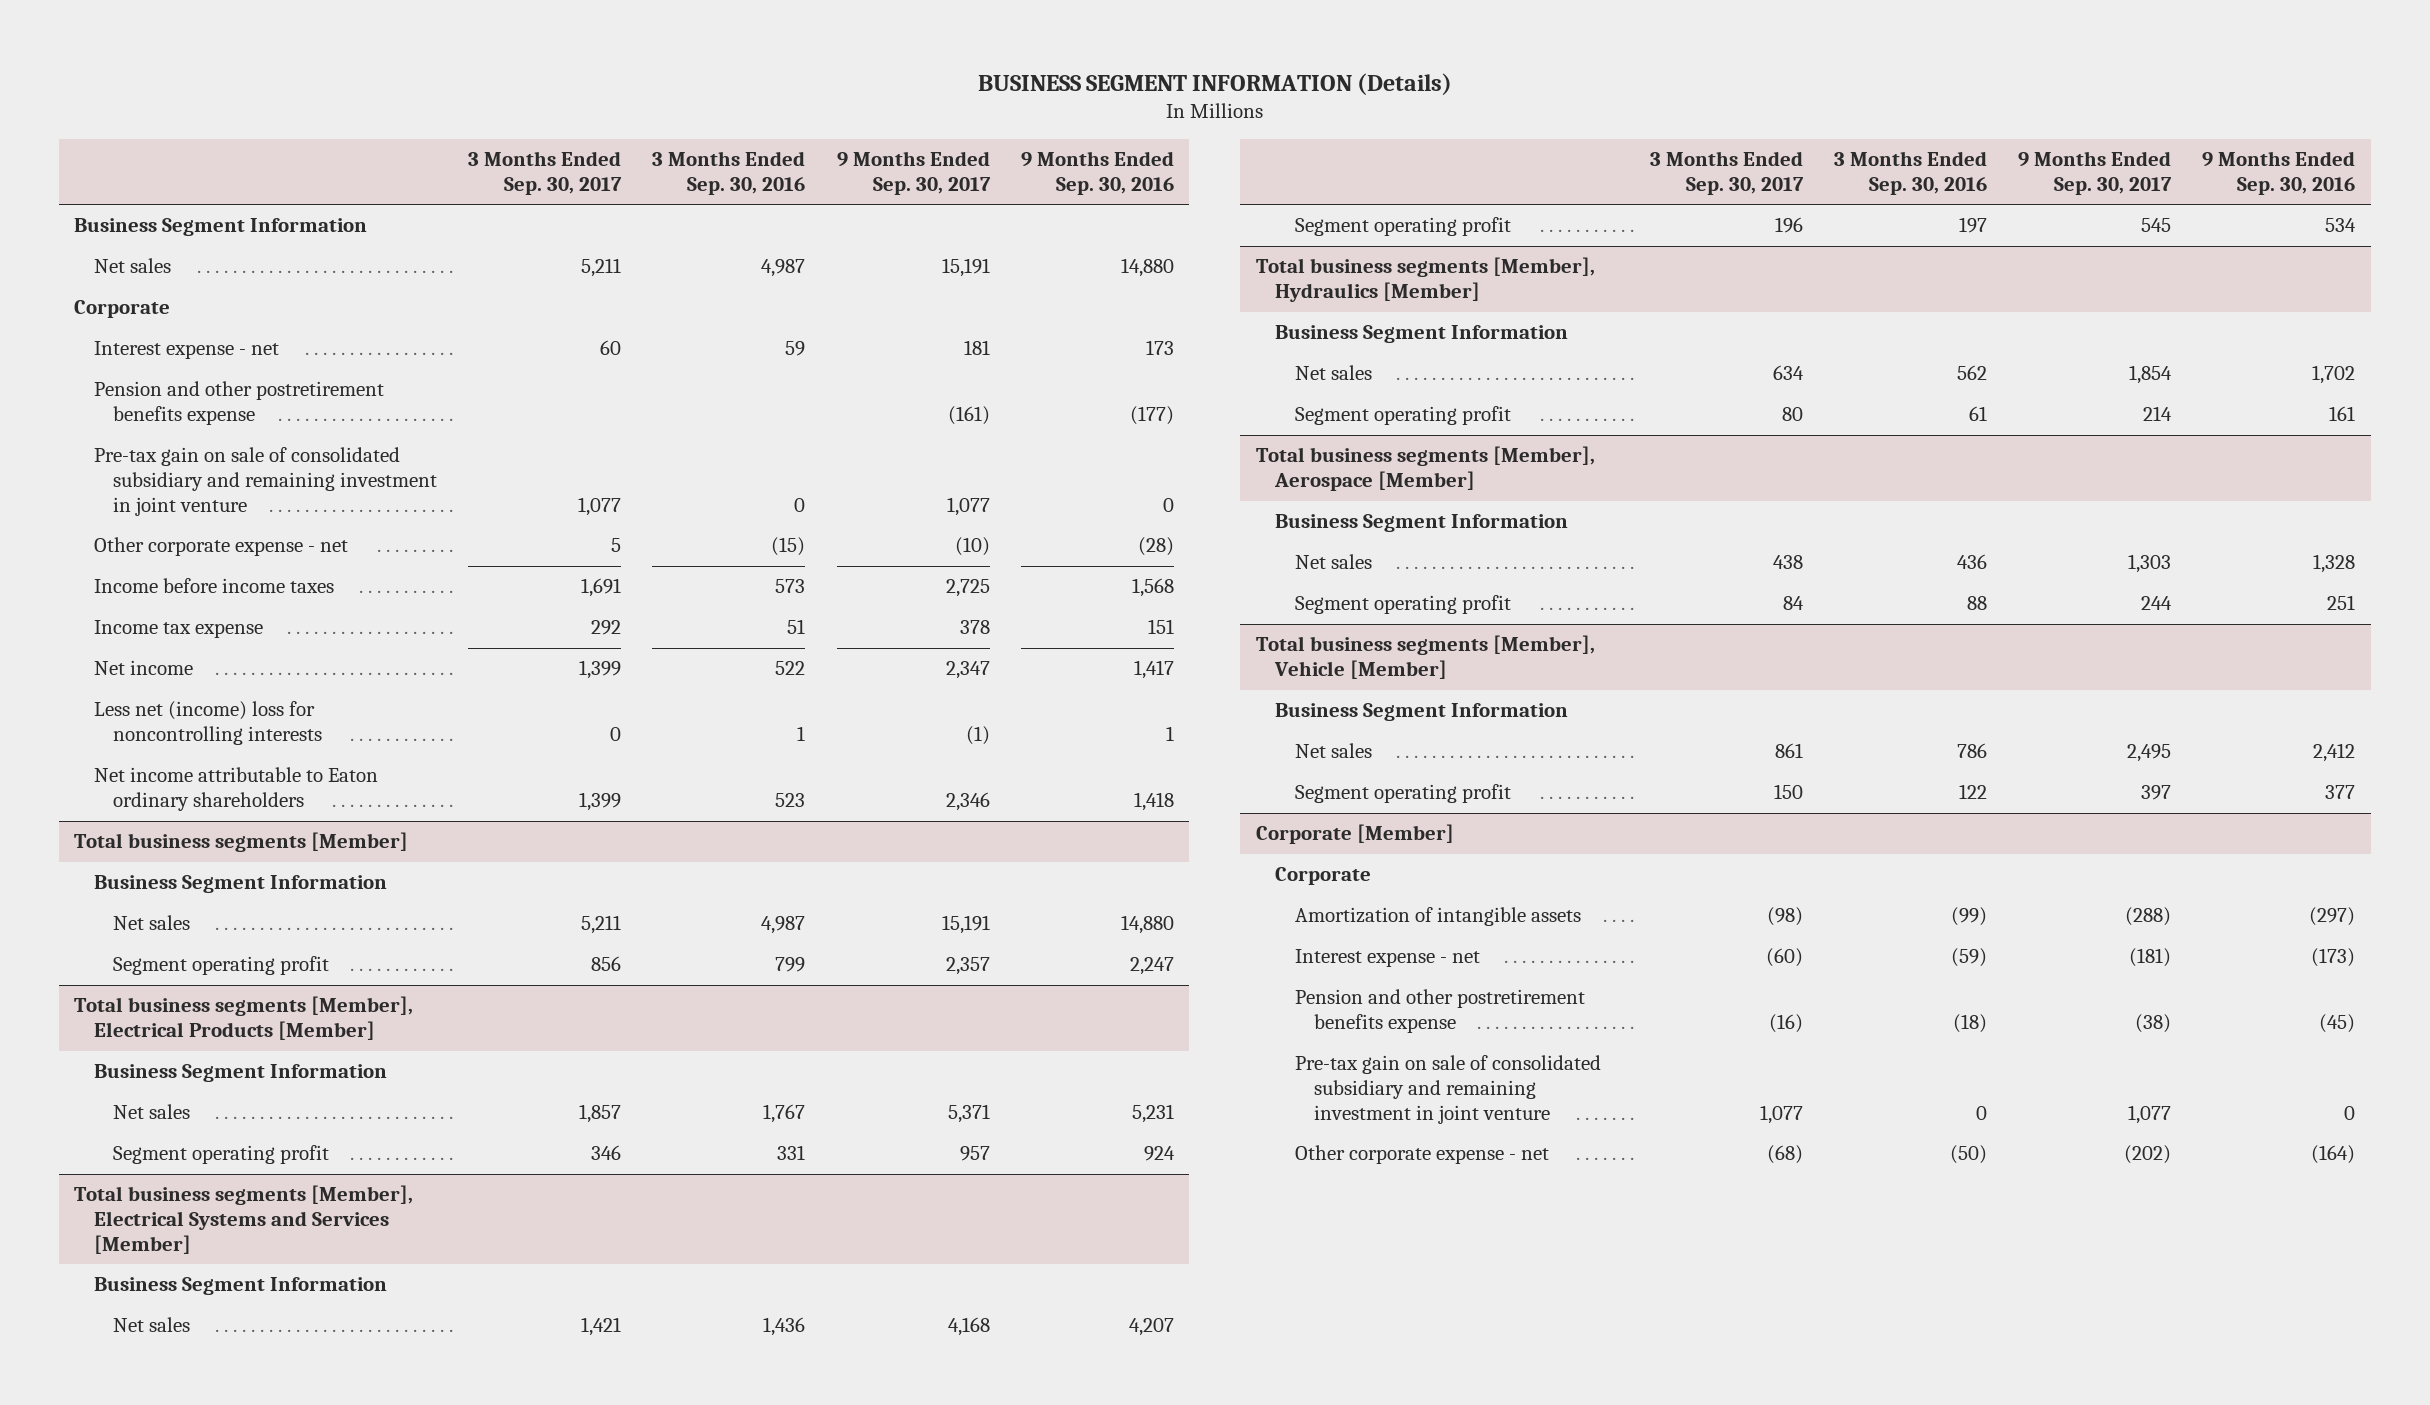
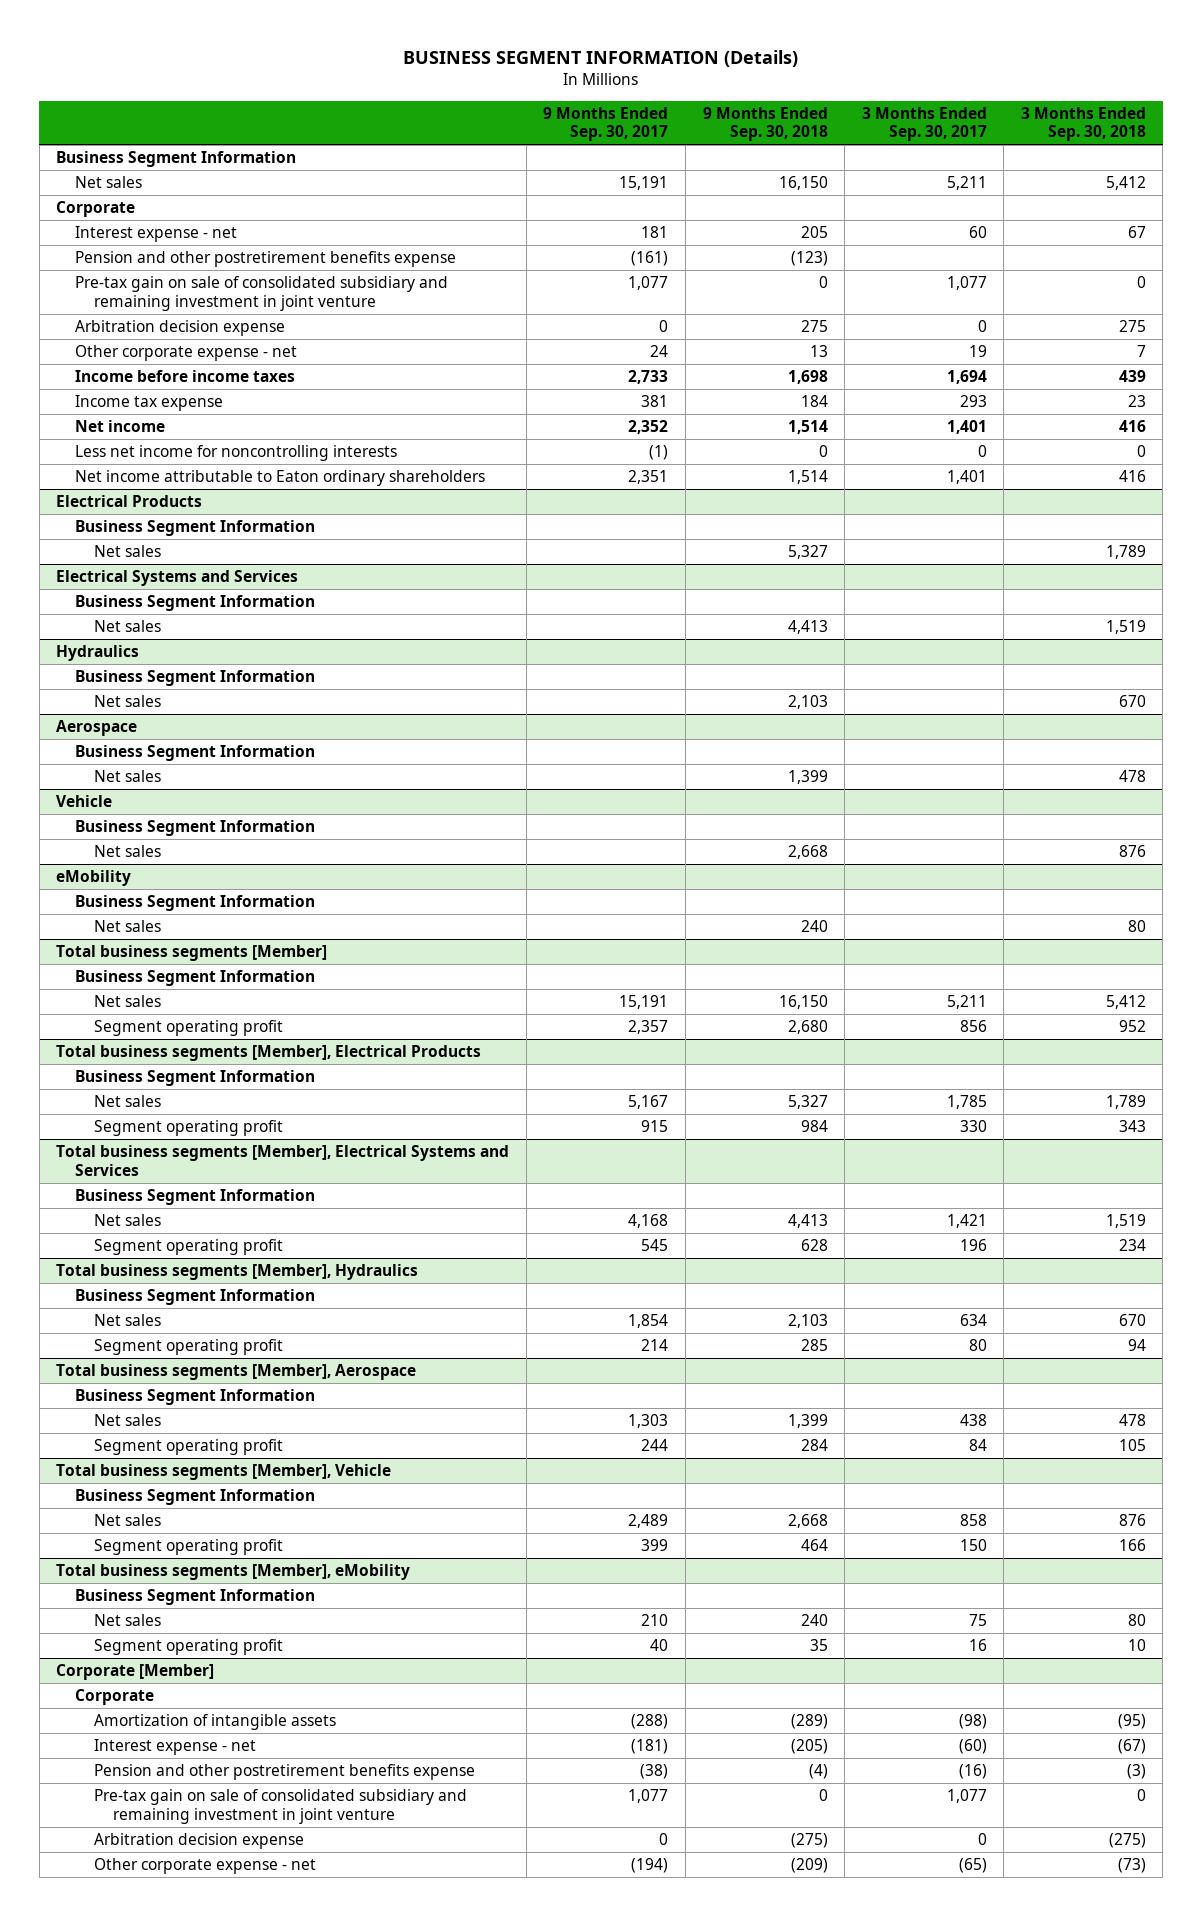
[652,151,806,195] 3 Months Ended Sep. 30, 2016 -> none
[1020,151,1174,195] 9 Months Ended Sep. 30, 2016 -> none
none -> [702,106,828,142] 9 Months Ended Sep. 30, 2018
none -> [1020,106,1146,142] 3 Months Ended Sep. 30, 2018
none -> [75,320,286,337] Arbitration decision expense
[611,538,622,553] 5 -> [968,345,987,358] 19
[954,537,990,557] (10) -> [650,345,669,358] 24
[581,578,622,598] 1,691 -> [946,370,987,385] 1,694
[945,579,990,598] 2,725 -> [628,370,669,385] 2,733
[591,620,622,636] 292 -> [959,395,987,408] 293
[959,620,990,635] 378 -> [641,395,669,408] 381
[579,660,622,680] 1,399 -> [946,420,987,435] 1,401
[945,661,990,680] 2,347 -> [628,420,669,435] 2,352
[93,701,323,746] Less net (income) loss for noncontrolling interests -> [75,445,398,462] Less net income for noncontrolling interests
[579,792,622,812] 1,399 -> [946,470,987,485] 1,401
[945,792,990,812] 2,346 -> [628,470,669,485] 2,351
none -> [56,495,203,508] Electrical Products
none -> [75,520,316,537] Business Segment Information
none -> [94,545,162,558] Net sales
none -> [56,570,299,587] Electrical Systems and Services
none -> [75,595,316,612] Business Segment Information
none -> [94,620,162,633] Net sales
none -> [56,645,140,662] Hydraulics
none -> [75,670,316,687] Business Segment Information
none -> [94,695,162,708] Net sales
none -> [56,720,138,737] Aerospace
none -> [75,745,316,762] Business Segment Information
none -> [94,770,162,783] Net sales
none -> [56,795,113,808] Vehicle
none -> [75,820,316,837] Business Segment Information
none -> [94,845,162,858] Net sales
none -> [56,870,132,887] eMobility
none -> [75,895,316,912] Business Segment Information
none -> [94,920,162,933] Net sales
[74,996,414,1041] Total business segments [Member], Electrical Products [Member] -> [56,1045,482,1062] Total business segments [Member], Electrical Products
[579,1104,622,1124] 1,857 -> [946,1095,987,1110] 1,785
[947,1104,990,1124] 5,371 -> [628,1095,669,1110] 5,167
[591,1145,622,1161] 346 -> [959,1120,987,1133] 330
[959,1146,990,1162] 957 -> [641,1120,669,1133] 915
[74,1185,414,1254] Total business segments [Member], Electrical Systems and Services [Member] -> [56,1145,510,1176] Total business segments [Member], Electrical Systems and Services
[1256,257,1596,303] Total business segments [Member], Hydraulics [Member] -> [56,1264,419,1281] Total business segments [Member], Hydraulics
[1256,446,1596,492] Total business segments [Member], Aerospace [Member] -> [56,1364,417,1381] Total business segments [Member], Aerospace
[1256,635,1596,680] Total business segments [Member], Vehicle [Member] -> [56,1464,392,1481] Total business segments [Member], Vehicle
[1775,743,1804,759] 861 -> [959,1514,987,1527] 858
[2127,744,2172,763] 2,495 -> [628,1514,669,1529] 2,489
[2141,785,2172,801] 397 -> [641,1539,669,1552] 399
none -> [56,1564,411,1581] Total business segments [Member], eMobility
none -> [75,1589,316,1606] Business Segment Information
none -> [94,1614,162,1627] Net sales
none -> [94,1639,284,1656] Segment operating profit
none -> [94,1833,305,1850] Arbitration decision expense
[1767,1145,1804,1165] (68) -> [958,1858,987,1874] (65)
[2124,1145,2172,1165] (202) -> [631,1858,669,1874] (194)

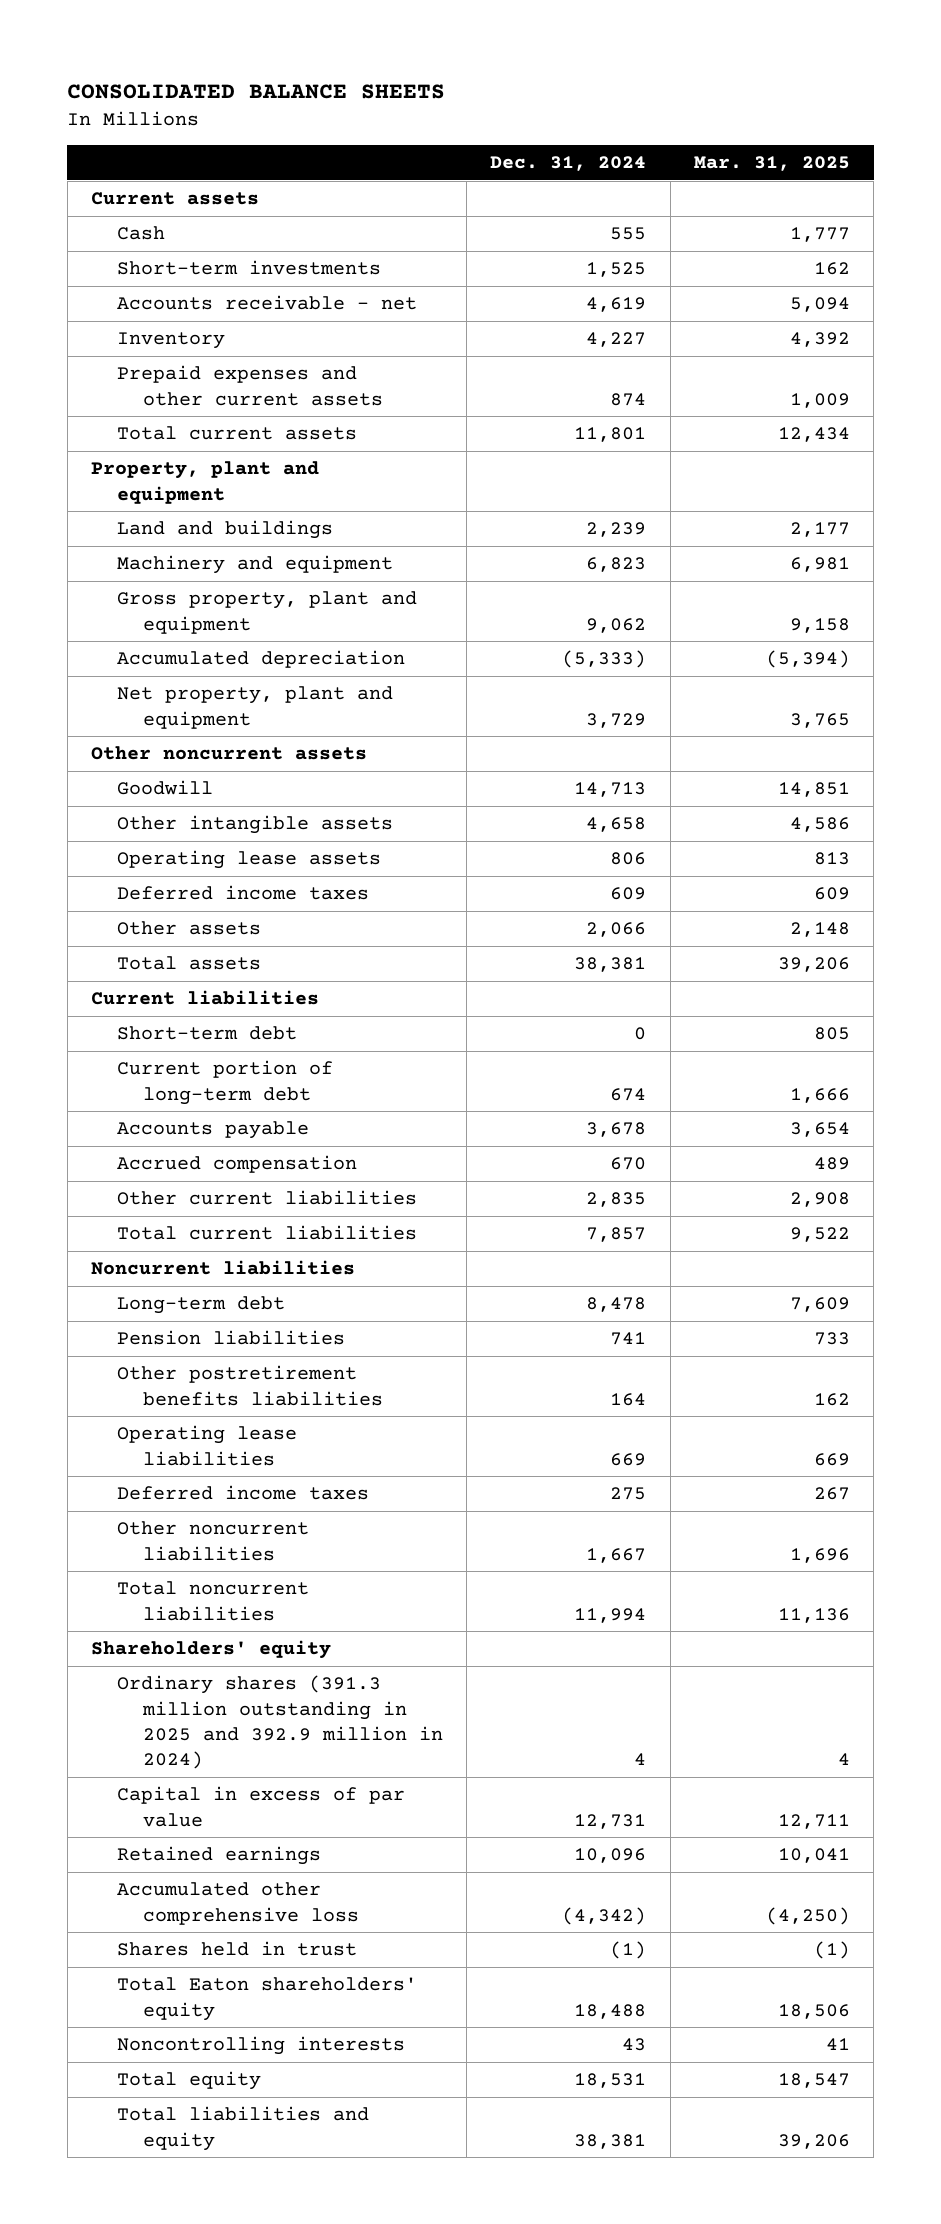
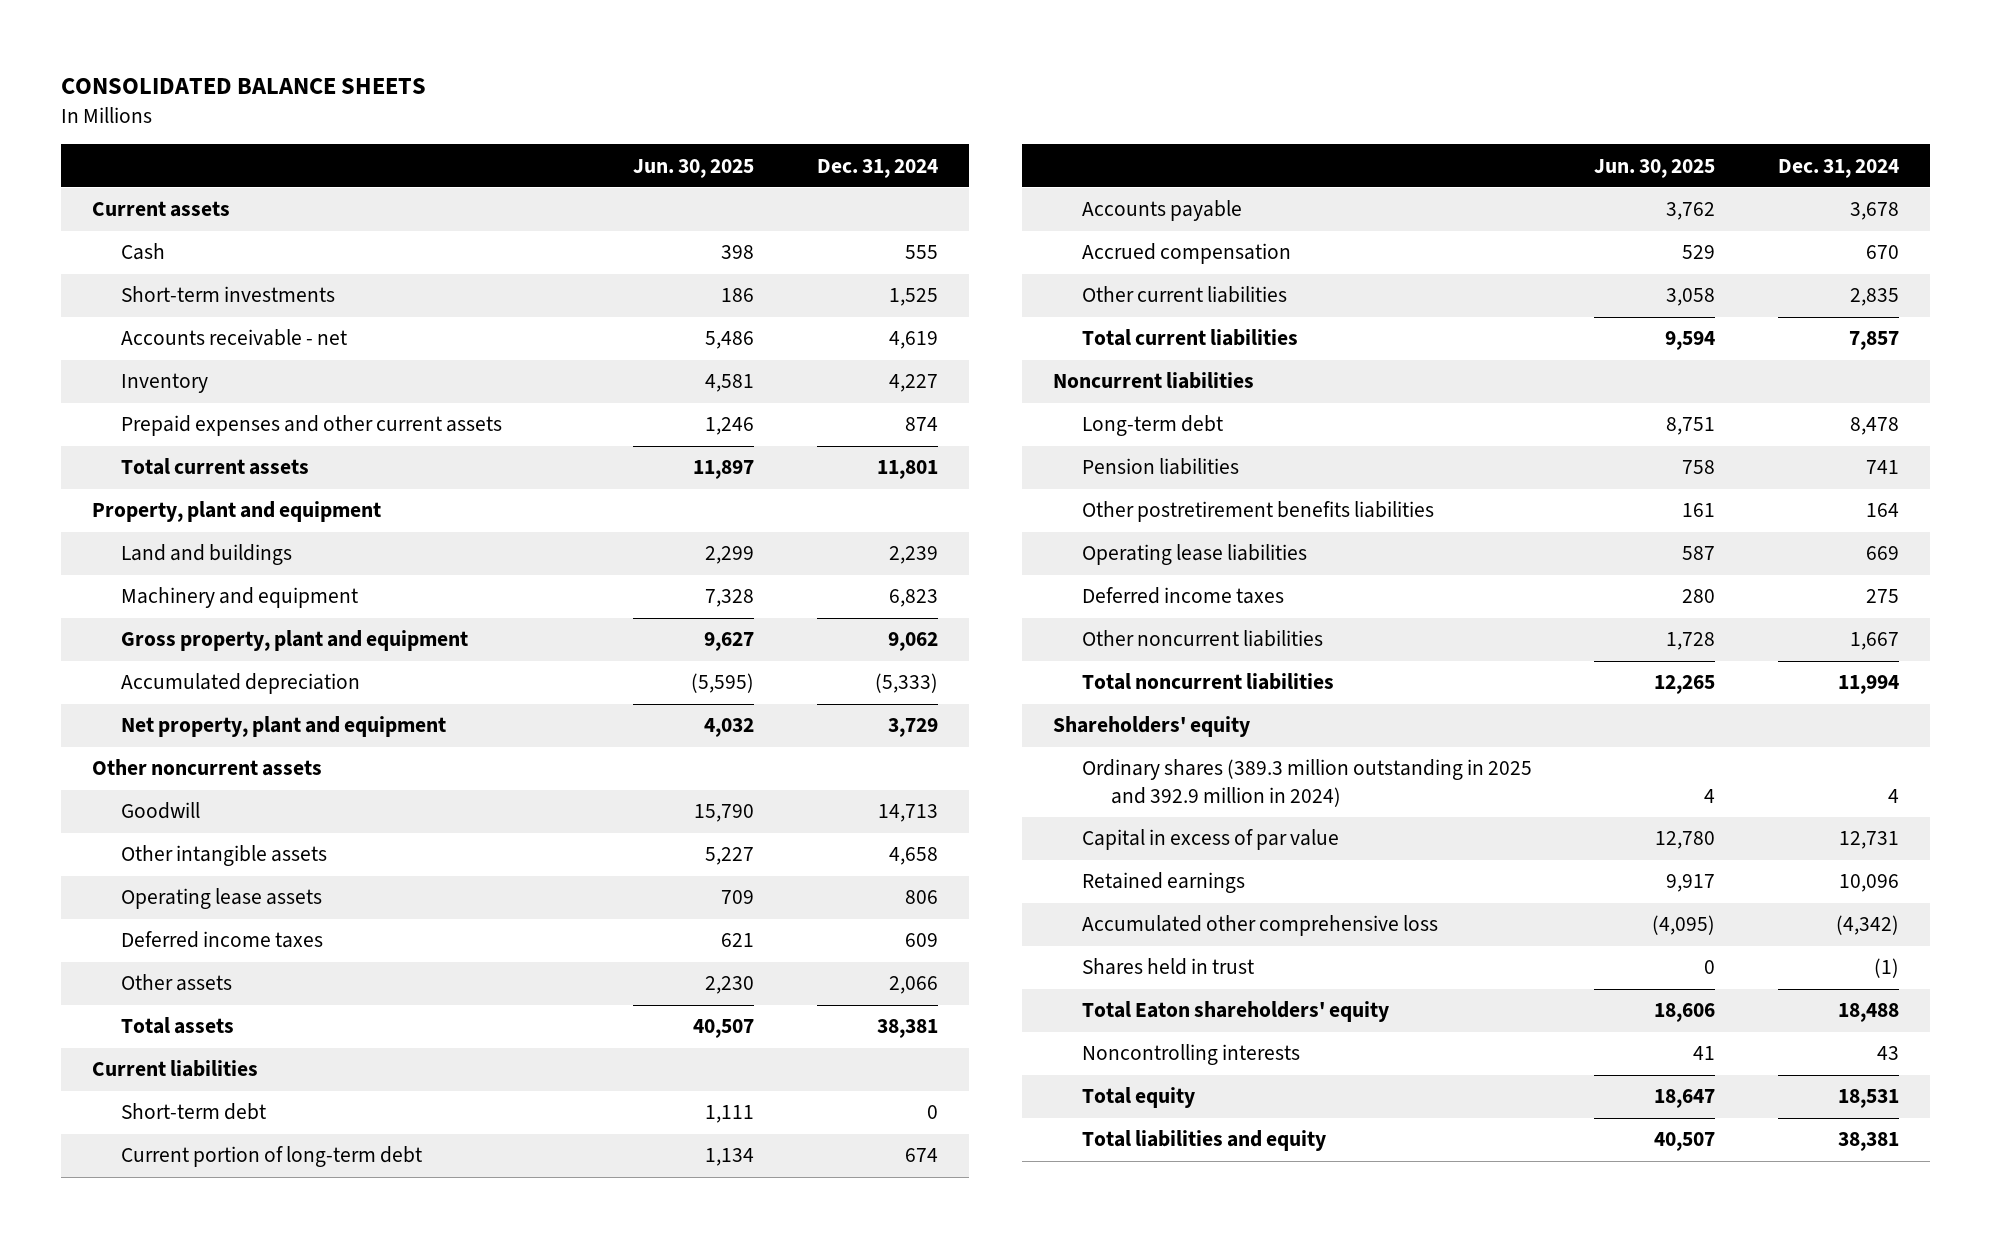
[693,156,850,172] Mar. 31, 2025 -> none
none -> [633,158,755,178] Jun. 30, 2025
[116,1675,443,1770] Ordinary shares (391.3 million outstanding in 2025 and 392.9 million in 2024) -> [1081,759,1532,807] Ordinary shares (389.3 million outstanding in 2025 and 392.9 million in 2024)

